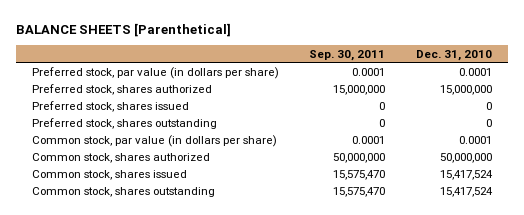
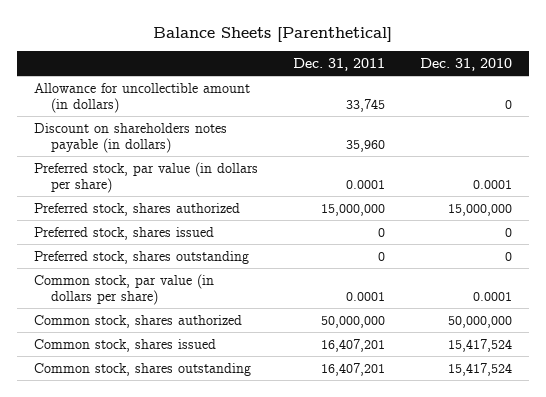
[16,22,232,37] BALANCE SHEETS [Parenthetical] -> [152,26,392,42] Balance Sheets [Parenthetical]
[309,49,386,61] Sep. 30, 2011 -> none
none -> [292,57,385,71] Dec. 31, 2011
none -> [34,82,251,113] Allowance for uncollectible amount (in dollars)
none -> [34,122,228,153] Discount on shareholders notes payable (in dollars)

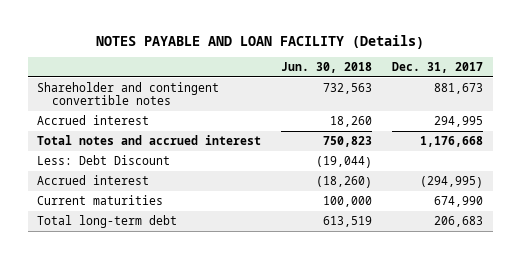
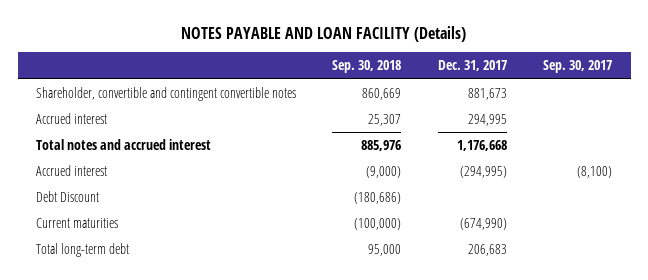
[281,62,373,74] Jun. 30, 2018 -> none
none -> [332,60,402,74] Sep. 30, 2018
none -> [543,60,613,74] Sep. 30, 2017
[37,82,220,106] Shareholder and contingent convertible notes -> [35,87,296,102] Shareholder, convertible and contingent convertible notes
[37,155,171,166] Less: Debt Discount -> none
none -> [35,191,99,203] Debt Discount
[434,196,484,208] 674,990 -> [459,218,507,231] (674,990)

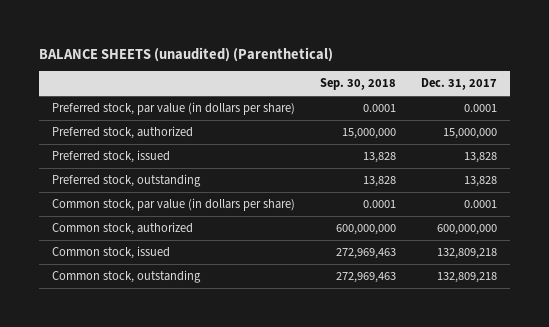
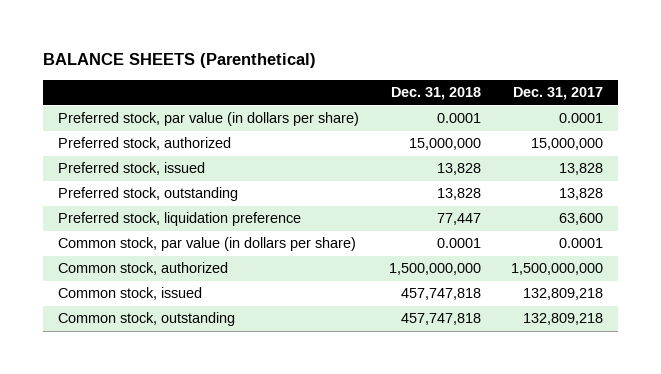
[38,46,333,62] BALANCE SHEETS (unaudited) (Parenthetical) -> [42,53,316,69] BALANCE SHEETS (Parenthetical)
[319,78,396,91] Sep. 30, 2018 -> none
none -> [390,87,481,101] Dec. 31, 2018
none -> [57,212,301,227] Preferred stock, liquidation preference
[437,224,498,236] 600,000,000 -> [510,263,603,276] 1,500,000,000

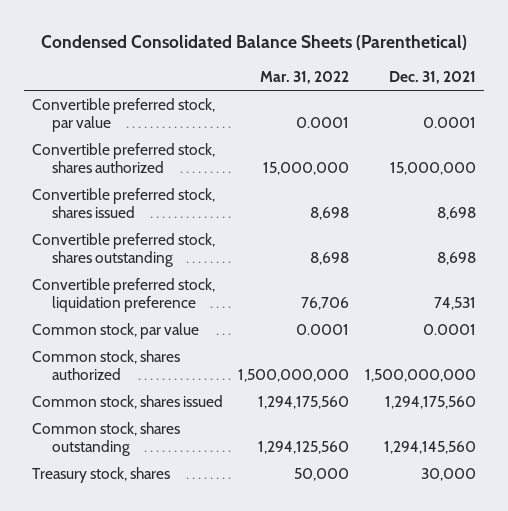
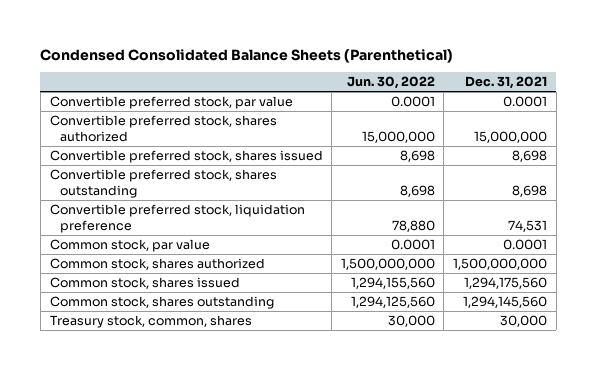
[260,70,350,84] Mar. 31, 2022 -> none
none -> [346,76,435,90] Jun. 30, 2022
[31,466,170,483] Treasury stock, shares -> [49,315,252,329] Treasury stock, common, shares

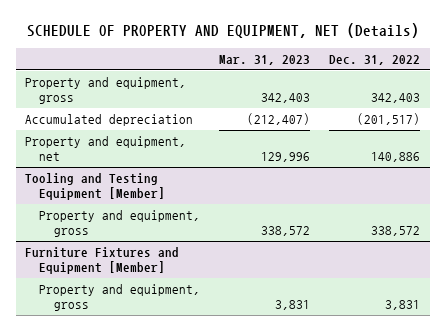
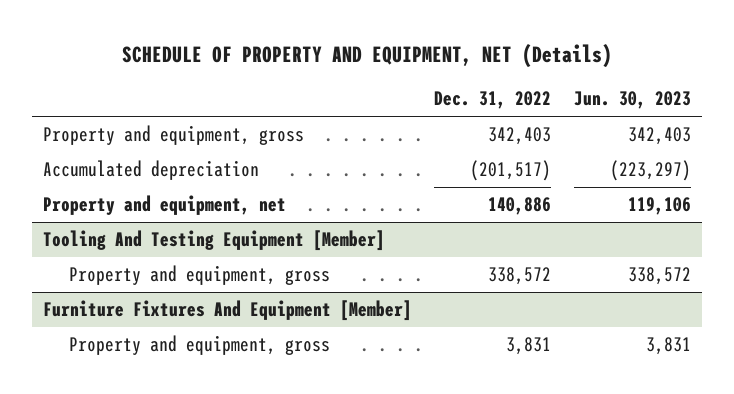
[219,54,311,65] Mar. 31, 2023 -> none
none -> [573,91,691,110] Jun. 30, 2023
[25,172,166,201] Tooling and Testing Equipment [Member] -> [42,230,385,252] Tooling And Testing Equipment [Member]
[25,246,180,275] Furniture Fixtures and Equipment [Member] -> [42,300,412,322] Furniture Fixtures And Equipment [Member]

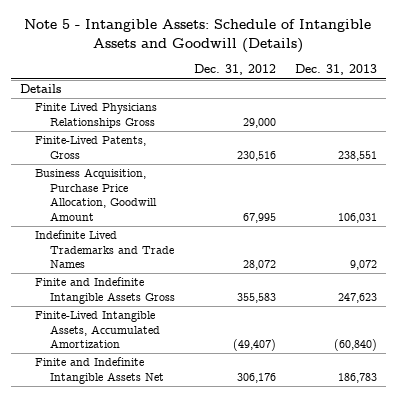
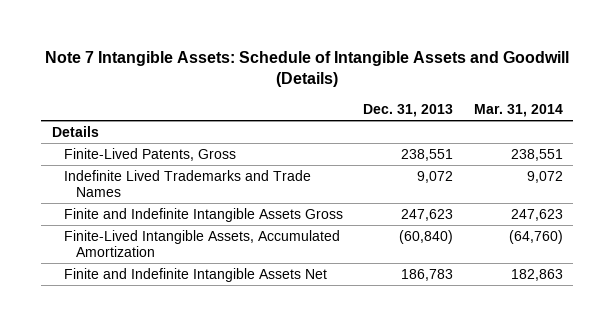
[24,19,372,54] Note 5 - Intangible Assets: Schedule of Intangible Assets and Goodwill (Details) -> [45,50,570,88] Note 7 Intangible Assets: Schedule of Intangible Assets and Goodwill (Details)
[193,64,276,76] Dec. 31, 2012 -> none
none -> [473,103,563,117] Mar. 31, 2014
[35,103,158,128] Finite Lived Physicians Relationships Gross -> none
[35,168,158,221] Business Acquisition, Purchase Price Allocation, Goodwill Amount -> none

